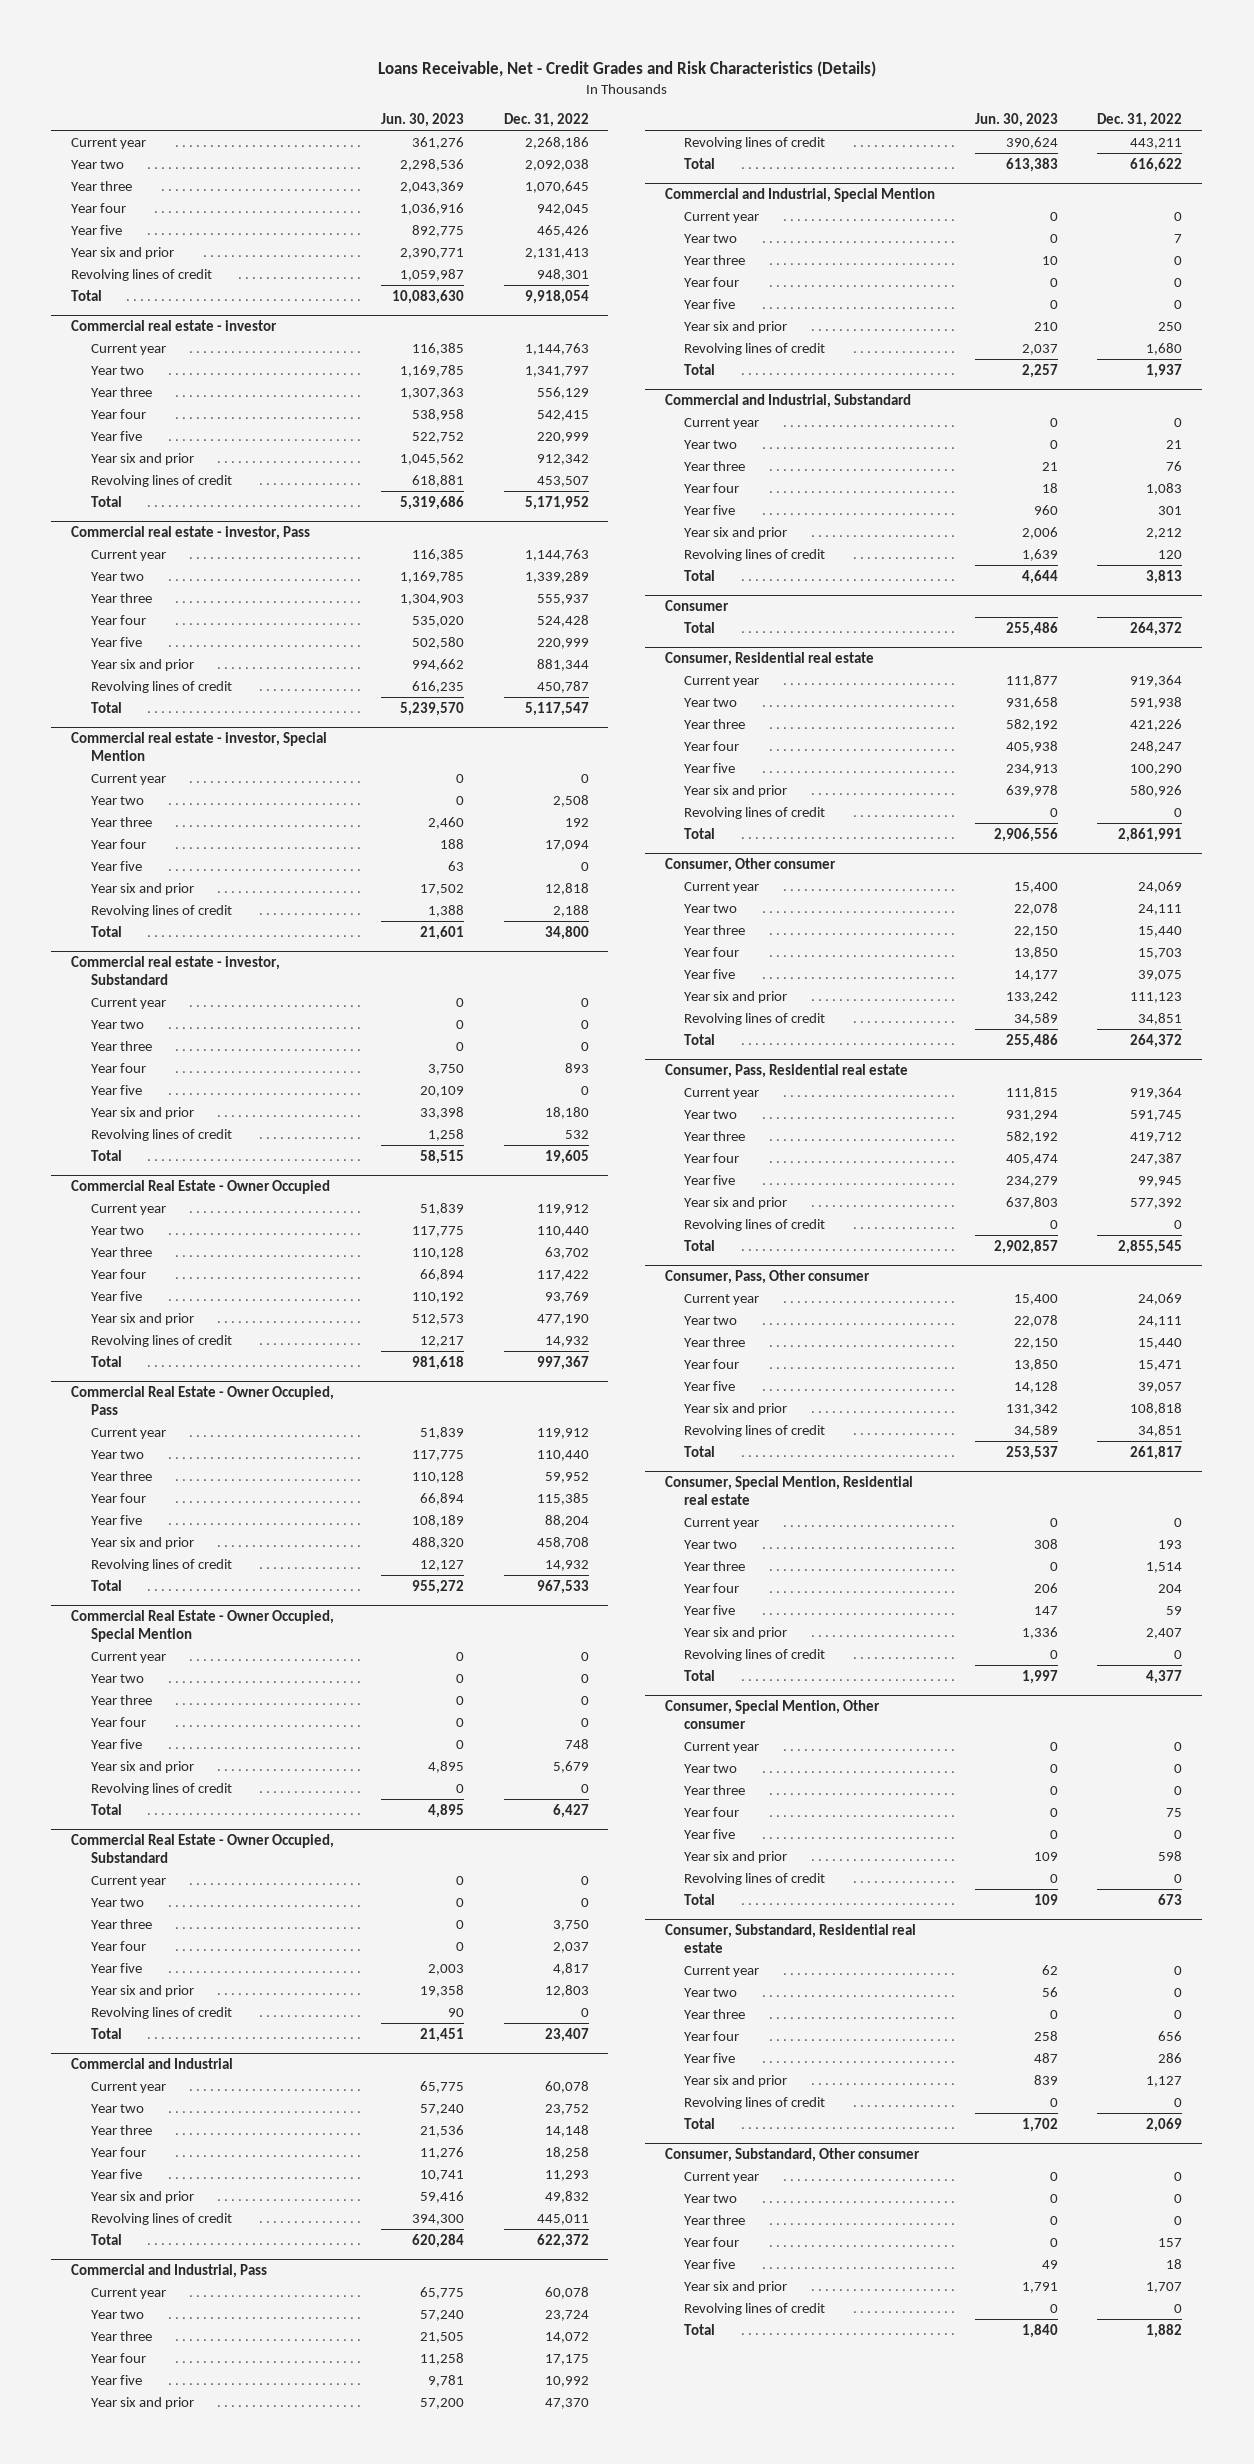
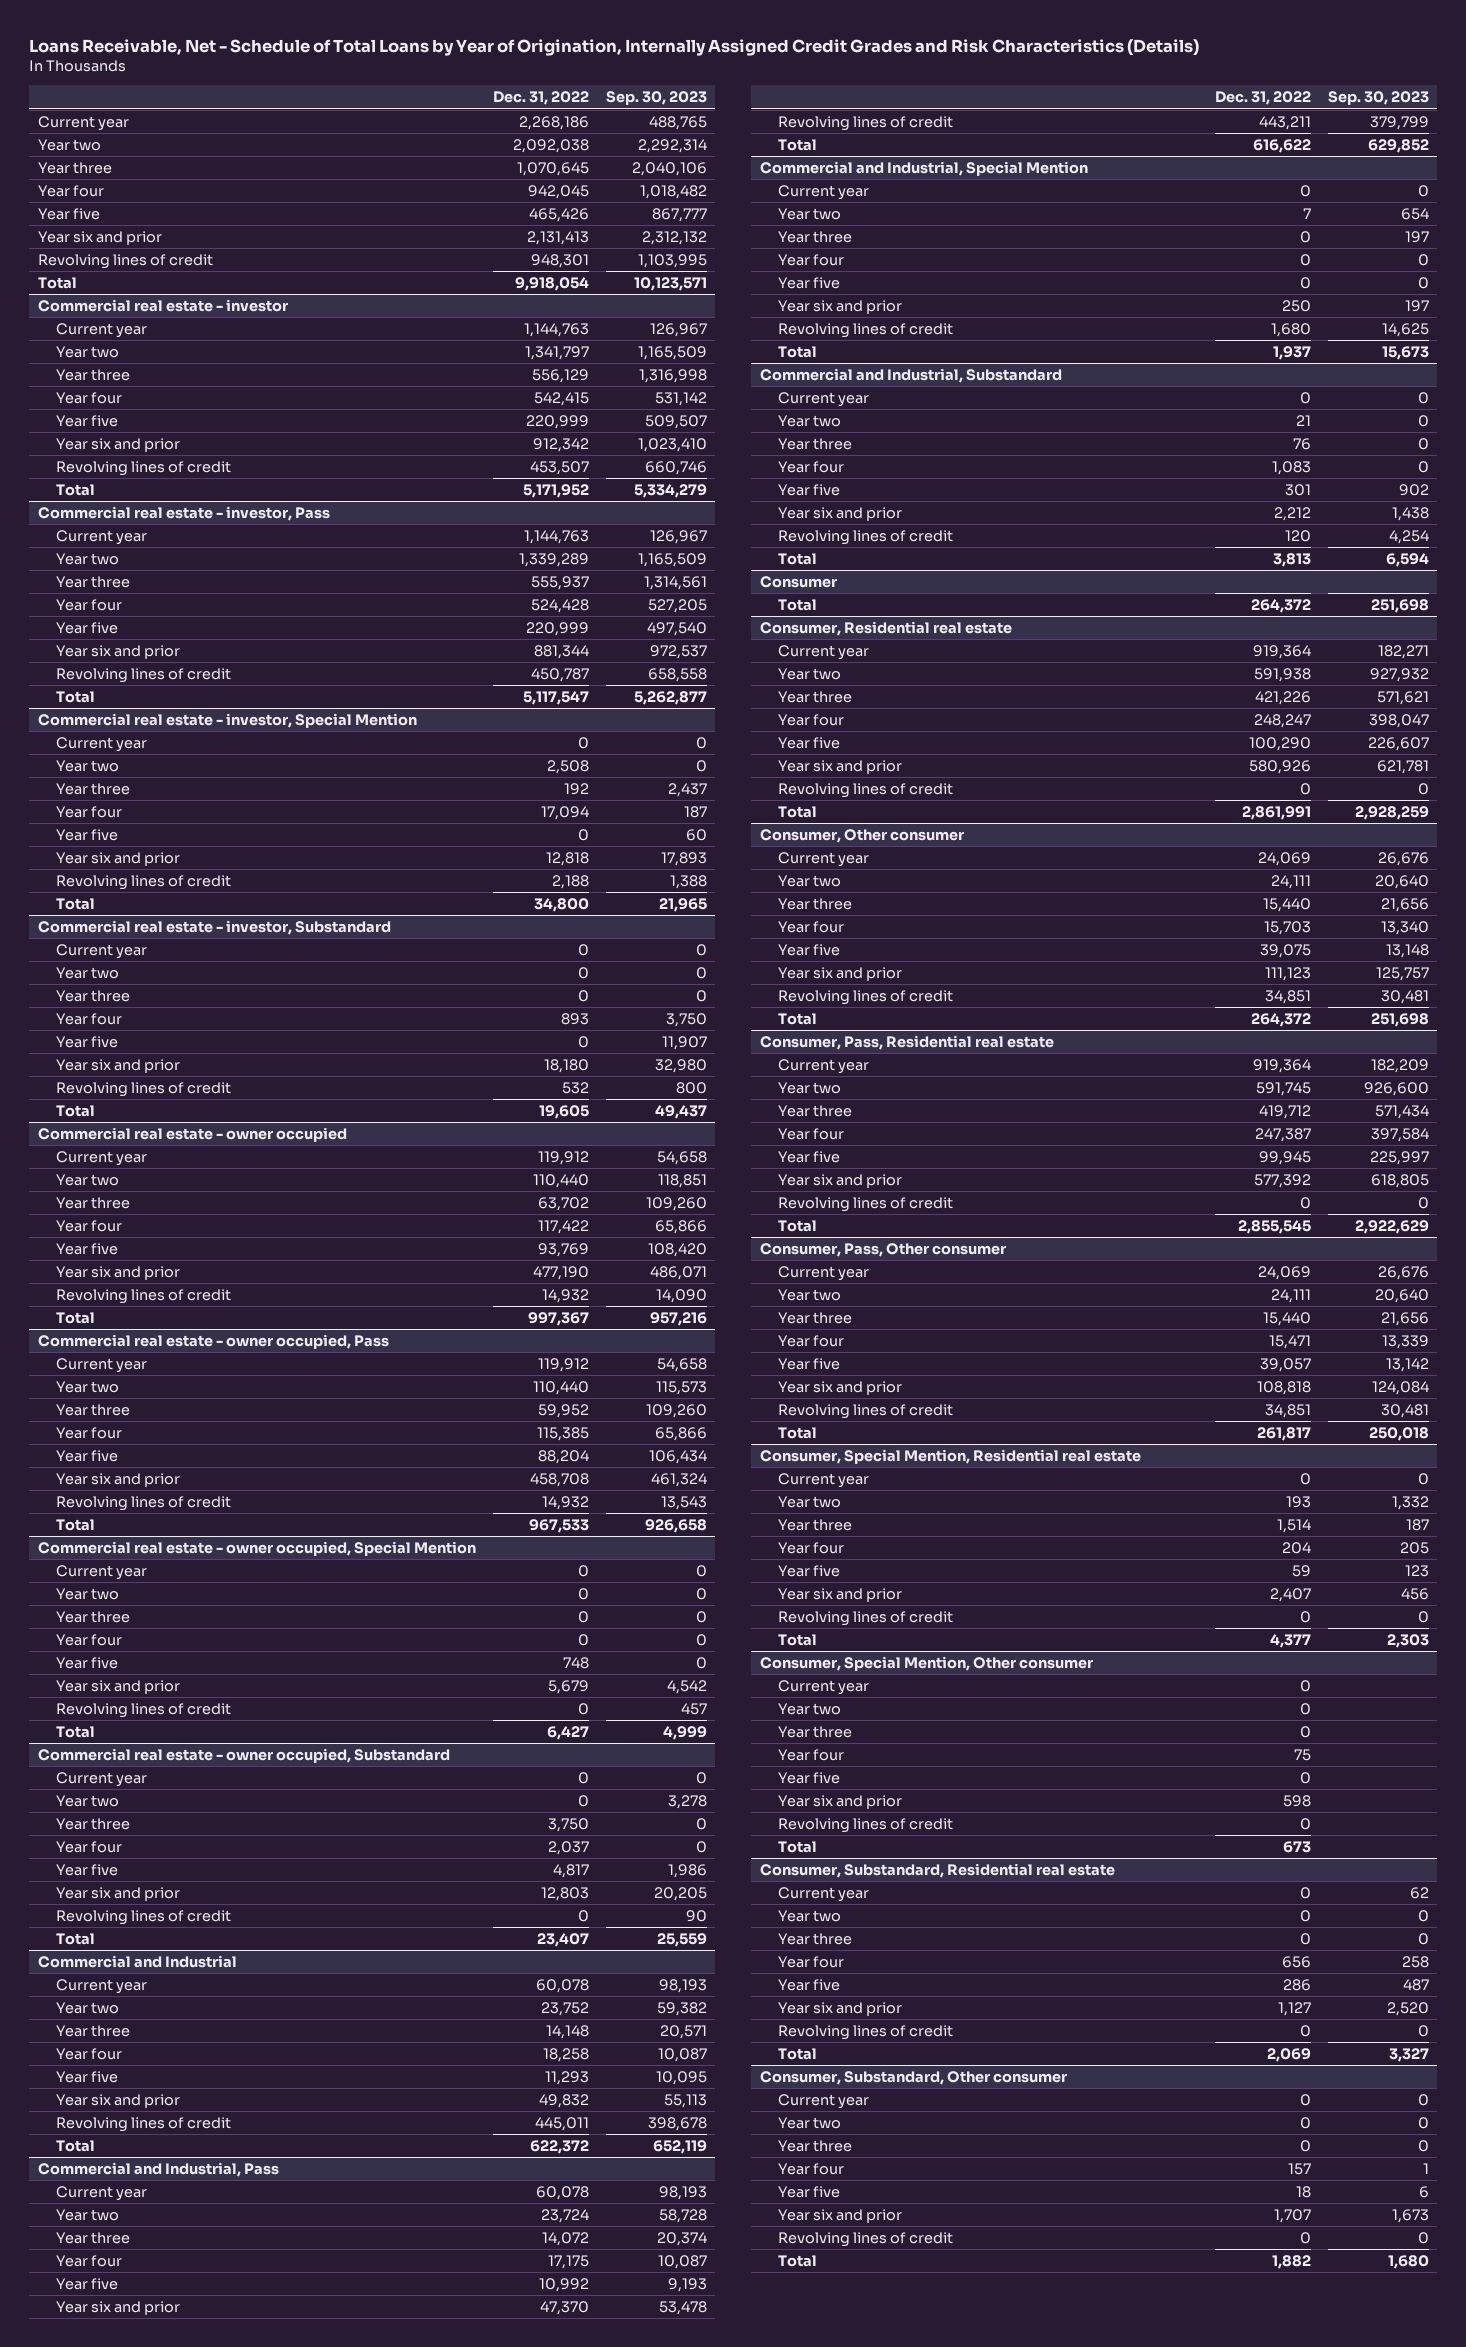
[377,61,876,78] Loans Receivable, Net - Credit Grades and Risk Characteristics (Details) -> [29,38,1200,56] Loans Receivable, Net - Schedule of Total Loans by Year of Origination, Internally Assigned Credit Grades and Risk Characteristics (Details)
[380,113,464,128] Jun. 30, 2023 -> none
none -> [605,91,707,106] Sep. 30, 2023
[71,1180,331,1195] Commercial Real Estate - Owner Occupied -> [37,1127,347,1143] Commercial real estate - owner occupied
[71,1386,335,1416] Commercial Real Estate - Owner Occupied, Pass -> [37,1334,389,1350] Commercial real estate - owner occupied, Pass
[71,1610,335,1643] Commercial Real Estate - Owner Occupied, Special Mention -> [37,1541,476,1557] Commercial real estate - owner occupied, Special Mention
[71,1834,335,1864] Commercial Real Estate - Owner Occupied, Substandard -> [37,1748,450,1764] Commercial real estate - owner occupied, Substandard

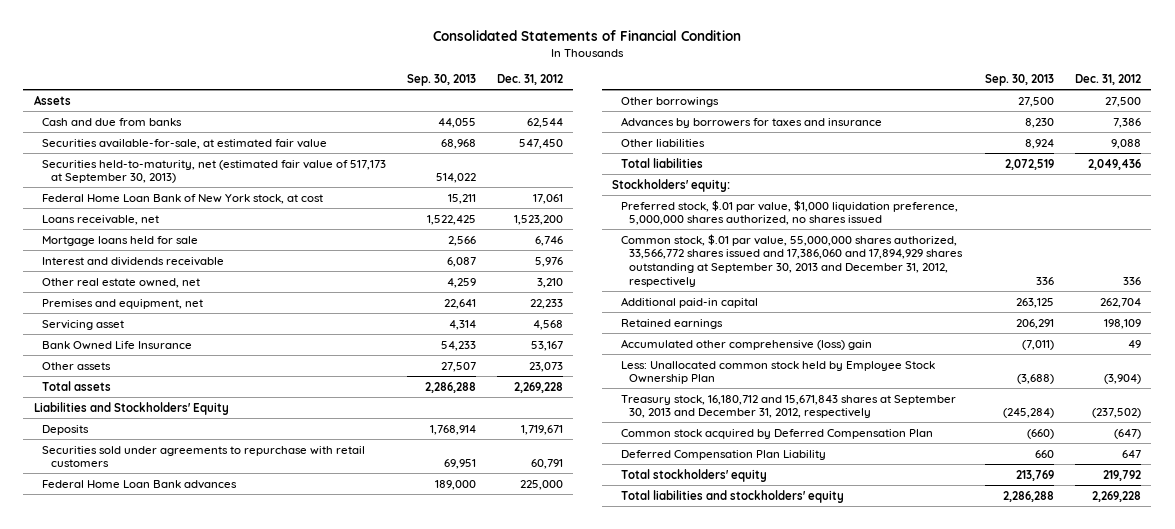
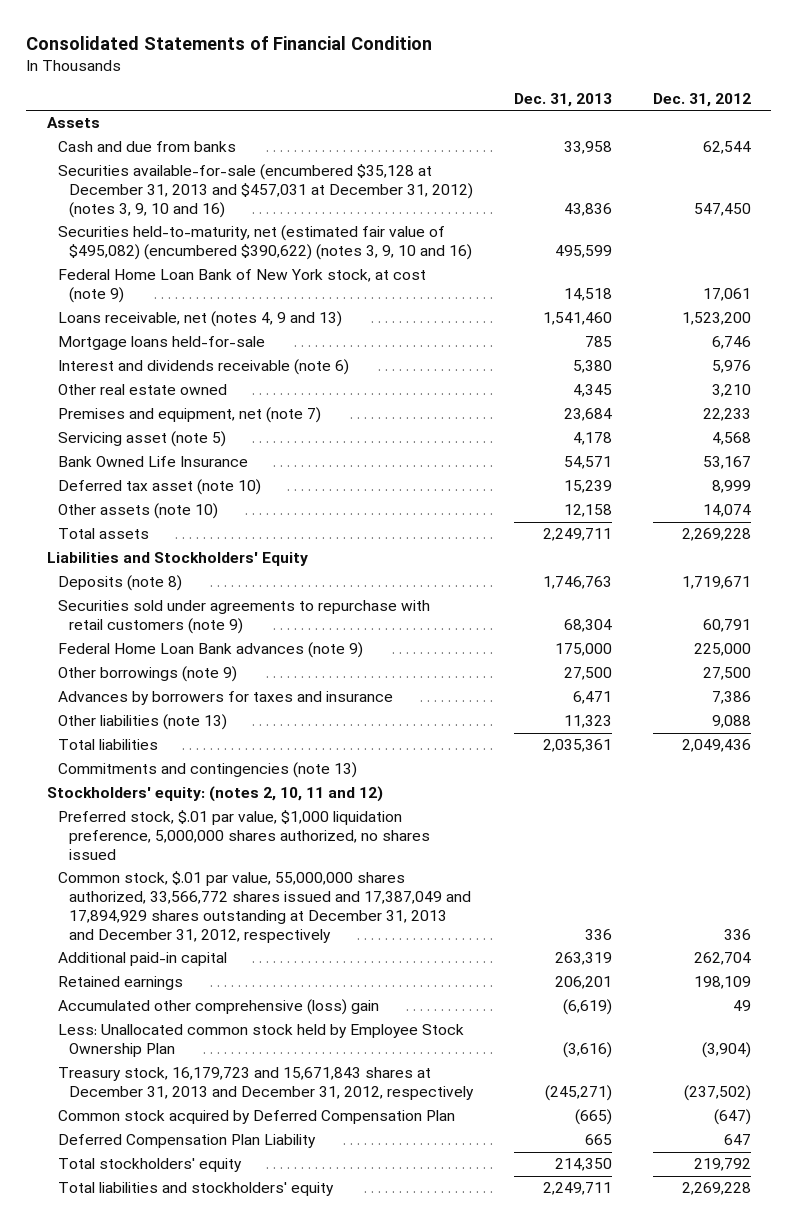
[406,74,476,87] Sep. 30, 2013 -> none
none -> [513,93,612,108] Dec. 31, 2013
[42,138,328,149] Securities available-for-sale, at estimated fair value -> [57,164,473,218] Securities available-for-sale (encumbered $35,128 at December 31, 2013 and $457,031 at December 31, 2012) (notes 3, 9, 10 and 16)
[42,159,387,184] Securities held-to-maturity, net (estimated fair value of 517,173 at September 30, 2013) -> [57,225,472,261] Securities held-to-maturity, net (estimated fair value of $495,082) (encumbered $390,622) (notes 3, 9, 10 and 16)
[42,193,324,204] Federal Home Loan Bank of New York stock, at cost -> [57,269,426,304] Federal Home Loan Bank of New York stock, at cost (note 9)
[42,214,160,225] Loans receivable, net -> [57,311,342,328] Loans receivable, net (notes 4, 9 and 13)
[42,235,199,246] Mortgage loans held for sale -> [57,336,265,351] Mortgage loans held-for-sale
[42,256,225,266] Interest and dividends receivable -> [57,359,349,376] Interest and dividends receivable (note 6)
[42,277,201,288] Other real estate owned, net -> [57,384,227,396] Other real estate owned
[42,298,204,309] Premises and equipment, net -> [57,407,321,424] Premises and equipment, net (note 7)
[42,319,125,330] Servicing asset -> [57,431,226,448] Servicing asset (note 5)
none -> [57,479,261,496] Deferred tax asset (note 10)
[42,361,112,370] Other assets -> [57,503,218,520] Other assets (note 10)
[528,361,563,372] 23,073 -> [702,504,751,518] 14,074
[42,424,90,435] Deposits -> [57,575,182,592] Deposits (note 8)
[42,445,366,468] Securities sold under agreements to repurchase with retail customers -> [57,600,430,635] Securities sold under agreements to repurchase with retail customers (note 9)
[42,479,238,489] Federal Home Loan Bank advances -> [57,642,363,659] Federal Home Loan Bank advances (note 9)
[620,96,719,107] Other borrowings -> [57,666,237,683] Other borrowings (note 9)
[620,138,705,147] Other liabilities -> [57,714,227,731] Other liabilities (note 13)
none -> [57,762,357,779] Commitments and contingencies (note 13)
[612,178,731,192] Stockholders' equity: -> [46,786,383,803] Stockholders' equity: (notes 2, 10, 11 and 12)
[620,233,964,287] Common stock, $.01 par value, 55,000,000 shares authorized, 33,566,772 shares issued and 17,386,060 and 17,894,929 shares outstanding at September 30, 2013 and December 31, 2012, respectively -> [57,871,471,943] Common stock, $.01 par value, 55,000,000 shares authorized, 33,566,772 shares issued and 17,387,049 and 17,894,929 shares outstanding at December 31, 2013 and December 31, 2012, respectively
[620,394,956,419] Treasury stock, 16,180,712 and 15,671,843 shares at September 30, 2013 and December 31, 2012, respectively -> [57,1067,474,1101] Treasury stock, 16,179,723 and 15,671,843 shares at December 31, 2013 and December 31, 2012, respectively

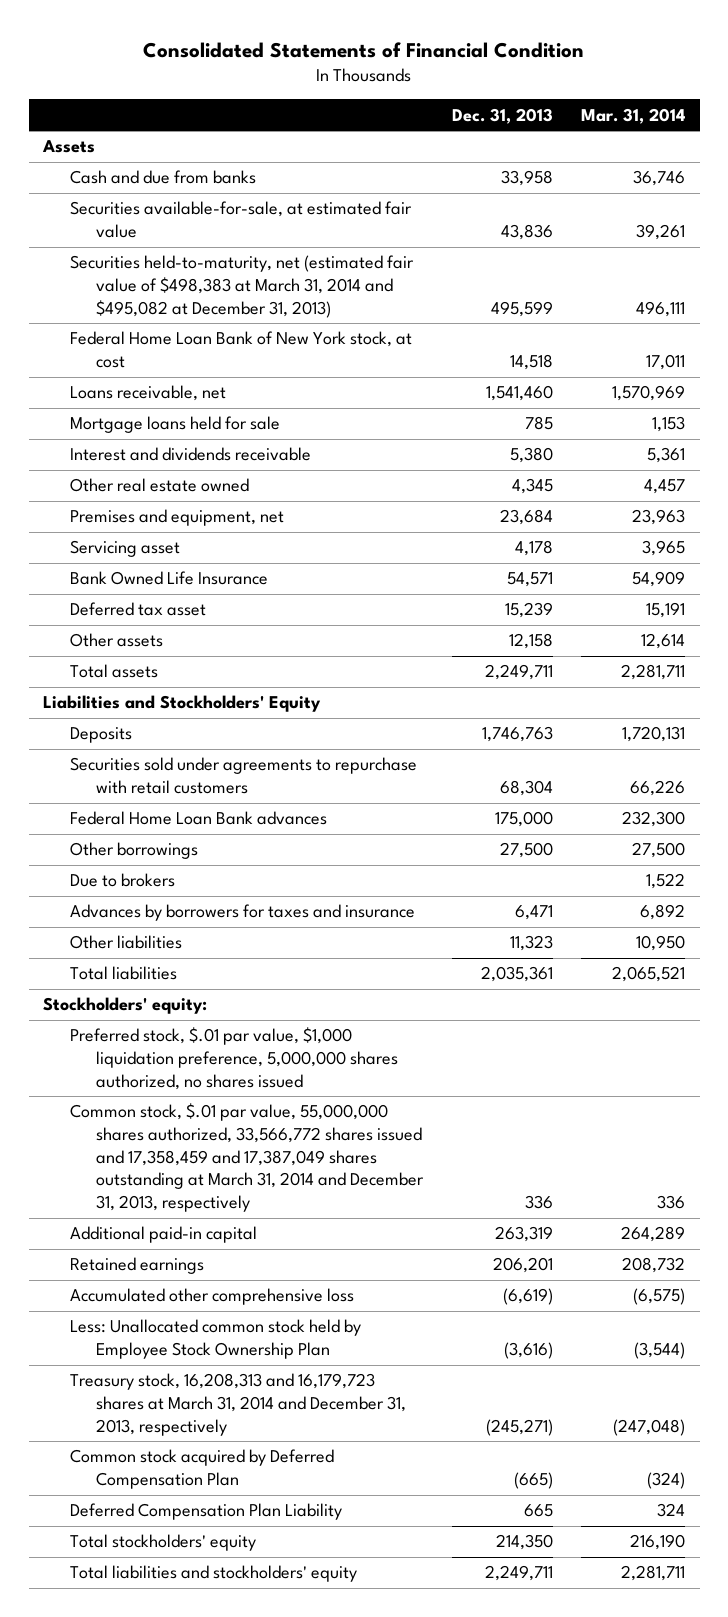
[652,93,751,108] Dec. 31, 2012 -> none
none -> [581,107,686,124] Mar. 31, 2014
[57,164,473,218] Securities available-for-sale (encumbered $35,128 at December 31, 2013 and $457,031 at December 31, 2012) (notes 3, 9, 10 and 16) -> [69,201,412,239] Securities available-for-sale, at estimated fair value
[57,225,472,261] Securities held-to-maturity, net (estimated fair value of $495,082) (encumbered $390,622) (notes 3, 9, 10 and 16) -> [69,255,414,318] Securities held-to-maturity, net (estimated fair value of $498,383 at March 31, 2014 and $495,082 at December 31, 2013)
[57,269,426,304] Federal Home Loan Bank of New York stock, at cost (note 9) -> [69,331,412,369] Federal Home Loan Bank of New York stock, at cost
[57,311,342,328] Loans receivable, net (notes 4, 9 and 13) -> [69,385,226,402] Loans receivable, net
[57,336,265,351] Mortgage loans held-for-sale -> [69,416,280,434] Mortgage loans held for sale
[57,359,349,376] Interest and dividends receivable (note 6) -> [69,447,311,462] Interest and dividends receivable
[57,407,321,424] Premises and equipment, net (note 7) -> [69,509,284,527] Premises and equipment, net
[57,431,226,448] Servicing asset (note 5) -> [69,540,180,558] Servicing asset
[57,479,261,496] Deferred tax asset (note 10) -> [69,602,206,617] Deferred tax asset
[57,503,218,520] Other assets (note 10) -> [69,633,163,648] Other assets
[57,575,182,592] Deposits (note 8) -> [69,727,132,744] Deposits
[57,600,430,635] Securities sold under agreements to repurchase with retail customers (note 9) -> [69,757,417,795] Securities sold under agreements to repurchase with retail customers
[57,642,363,659] Federal Home Loan Bank advances (note 9) -> [69,811,327,826] Federal Home Loan Bank advances
[57,666,237,683] Other borrowings (note 9) -> [69,842,198,860] Other borrowings
none -> [69,873,175,888] Due to brokers
[57,714,227,731] Other liabilities (note 13) -> [69,935,182,950] Other liabilities
[57,762,357,779] Commitments and contingencies (note 13) -> none
[46,786,383,803] Stockholders' equity: (notes 2, 10, 11 and 12) -> [43,997,208,1015] Stockholders' equity:
[57,871,471,943] Common stock, $.01 par value, 55,000,000 shares authorized, 33,566,772 shares issued and 17,387,049 and 17,894,929 shares outstanding at December 31, 2013 and December 31, 2012, respectively -> [69,1103,424,1213] Common stock, $.01 par value, 55,000,000 shares authorized, 33,566,772 shares issued and 17,358,459 and 17,387,049 shares outstanding at March 31, 2014 and December 31, 2013, respectively
[57,999,379,1016] Accumulated other comprehensive (loss) gain -> [69,1288,354,1306] Accumulated other comprehensive loss
[57,1067,474,1101] Treasury stock, 16,179,723 and 15,671,843 shares at December 31, 2013 and December 31, 2012, respectively -> [69,1373,406,1436] Treasury stock, 16,208,313 and 16,179,723 shares at March 31, 2014 and December 31, 2013, respectively

